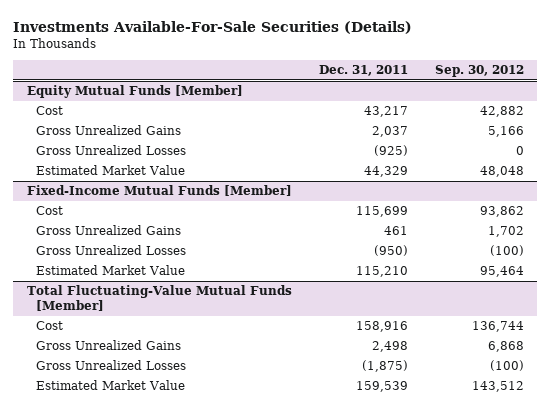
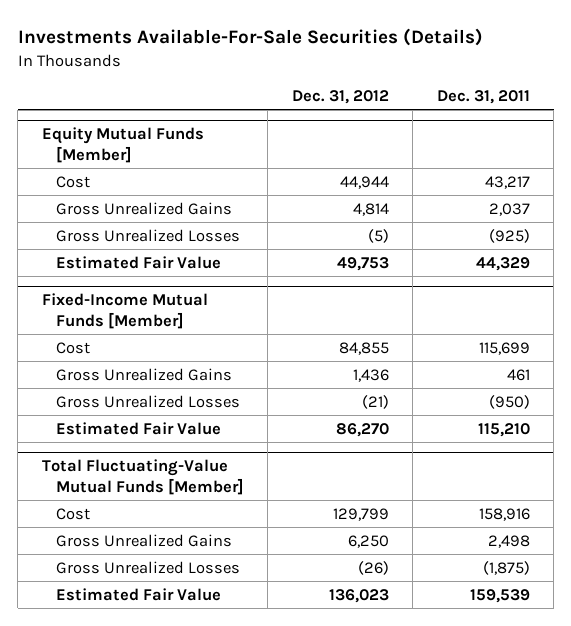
[434,64,524,77] Sep. 30, 2012 -> none
none -> [291,89,389,104] Dec. 31, 2012
[35,165,185,176] Estimated Market Value -> [55,255,221,269] Estimated Fair Value
[35,265,185,276] Estimated Market Value -> [55,421,221,435] Estimated Fair Value
[35,380,185,391] Estimated Market Value -> [55,587,221,601] Estimated Fair Value

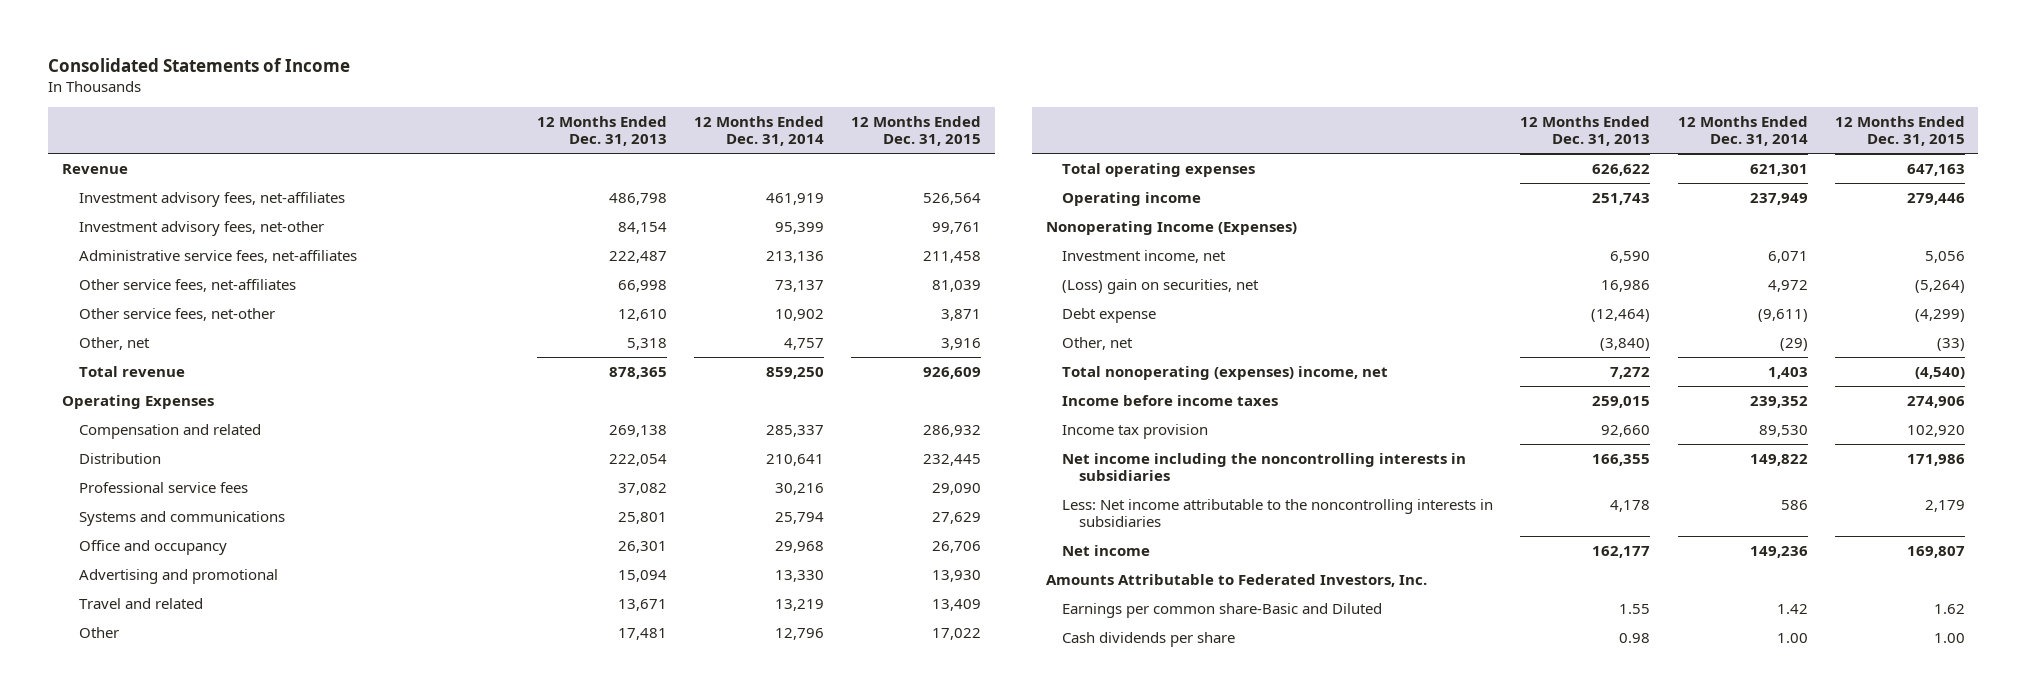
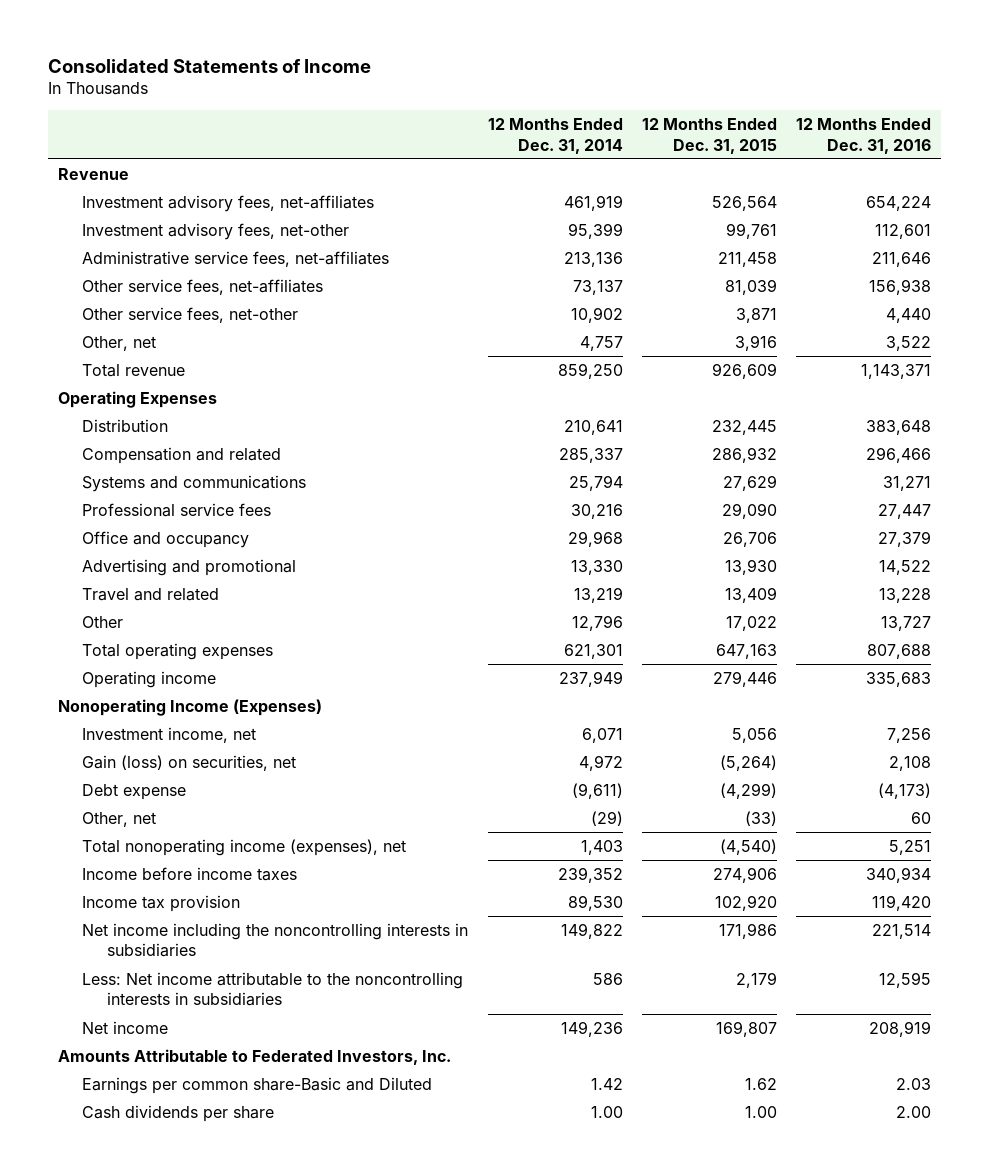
[536,115,667,147] 12 Months Ended Dec. 31, 2013 -> none
none -> [796,118,932,154] 12 Months Ended Dec. 31, 2016
[78,423,261,439] Compensation and related -> [82,446,282,464] Compensation and related
[78,481,248,493] Professional service fees -> [82,502,272,517] Professional service fees
[1062,278,1260,294] (Loss) gain on securities, net -> [82,754,297,771] Gain (loss) on securities, net
[1062,365,1389,380] Total nonoperating (expenses) income, net -> [82,838,407,856] Total nonoperating income (expenses), net

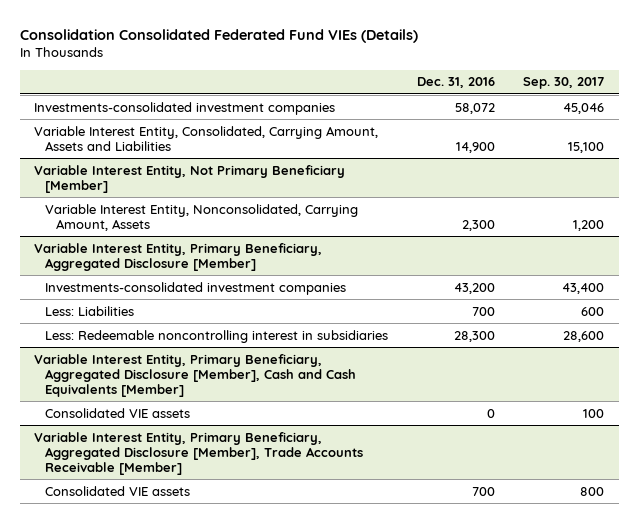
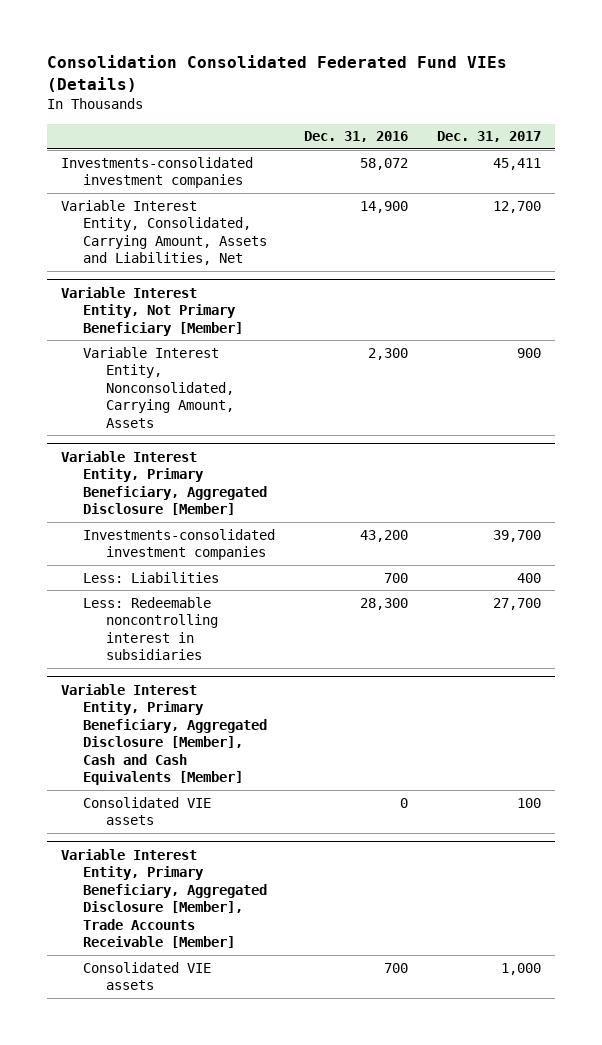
[523,77,605,90] Sep. 30, 2017 -> none
none -> [436,131,541,143] Dec. 31, 2017
[33,125,378,151] Variable Interest Entity, Consolidated, Carrying Amount, Assets and Liabilities -> [60,199,268,266] Variable Interest Entity, Consolidated, Carrying Amount, Assets and Liabilities, Net

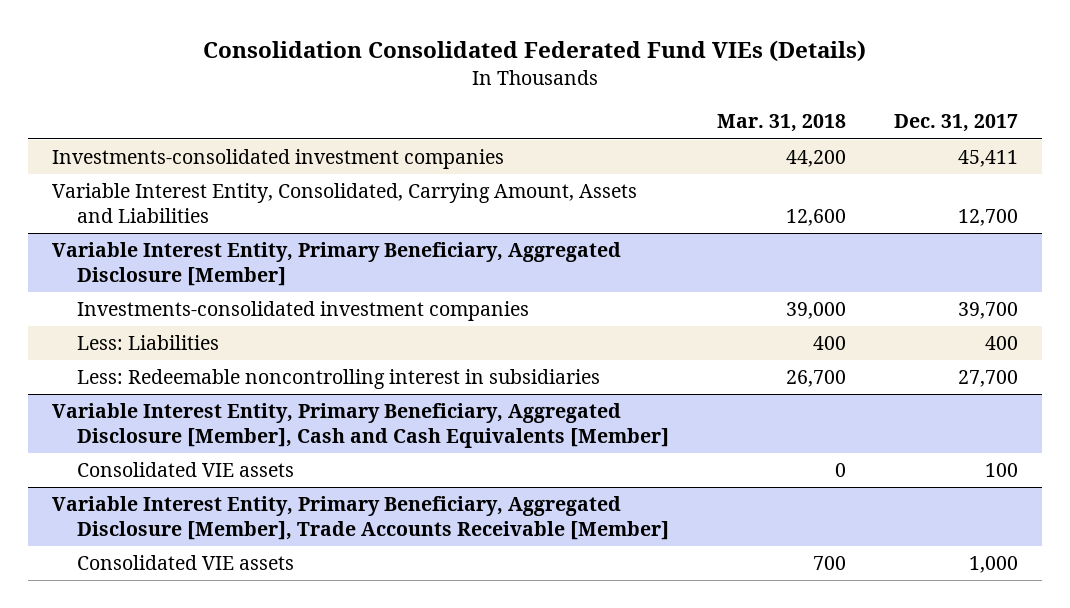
[304,131,409,143] Dec. 31, 2016 -> none
none -> [716,114,846,133] Mar. 31, 2018
[60,286,244,336] Variable Interest Entity, Not Primary Beneficiary [Member] -> none
[83,346,234,428] Variable Interest Entity, Nonconsolidated, Carrying Amount, Assets -> none
[60,199,268,266] Variable Interest Entity, Consolidated, Carrying Amount, Assets and Liabilities, Net -> [52,183,638,224] Variable Interest Entity, Consolidated, Carrying Amount, Assets and Liabilities

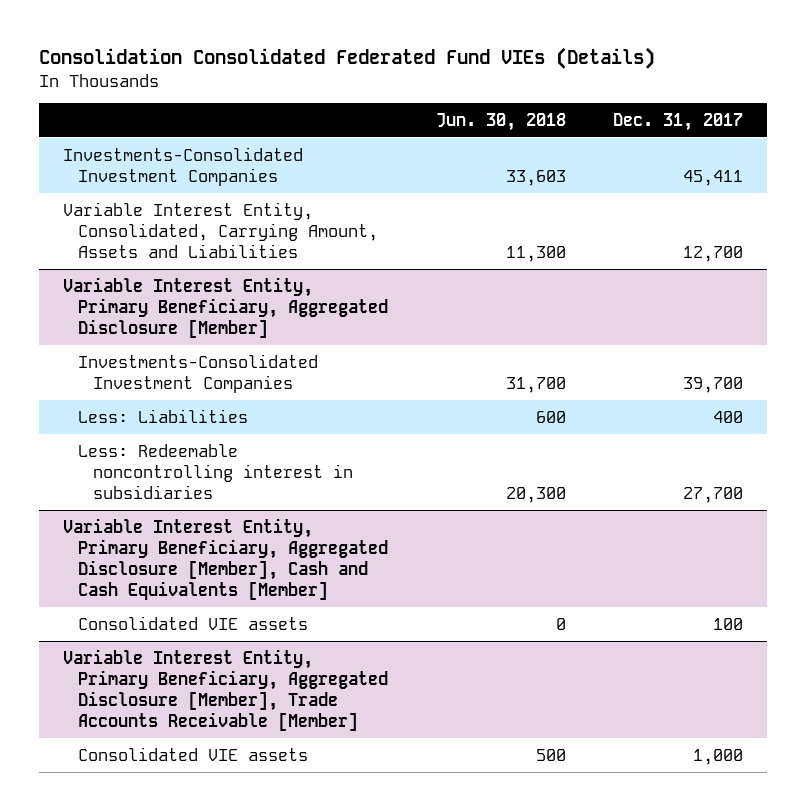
[716,114,846,133] Mar. 31, 2018 -> none
none -> [435,112,566,131] Jun. 30, 2018
[52,149,505,170] Investments-consolidated investment companies -> [62,146,303,186] Investments-Consolidated Investment Companies
[76,301,529,322] Investments-consolidated investment companies -> [77,353,318,393] Investments-Consolidated Investment Companies

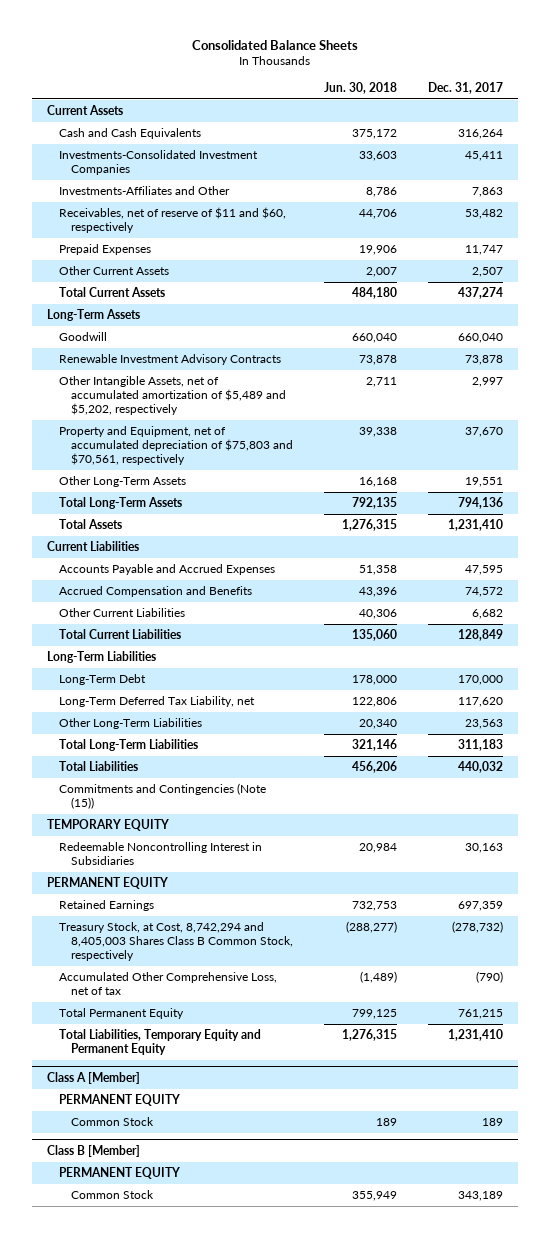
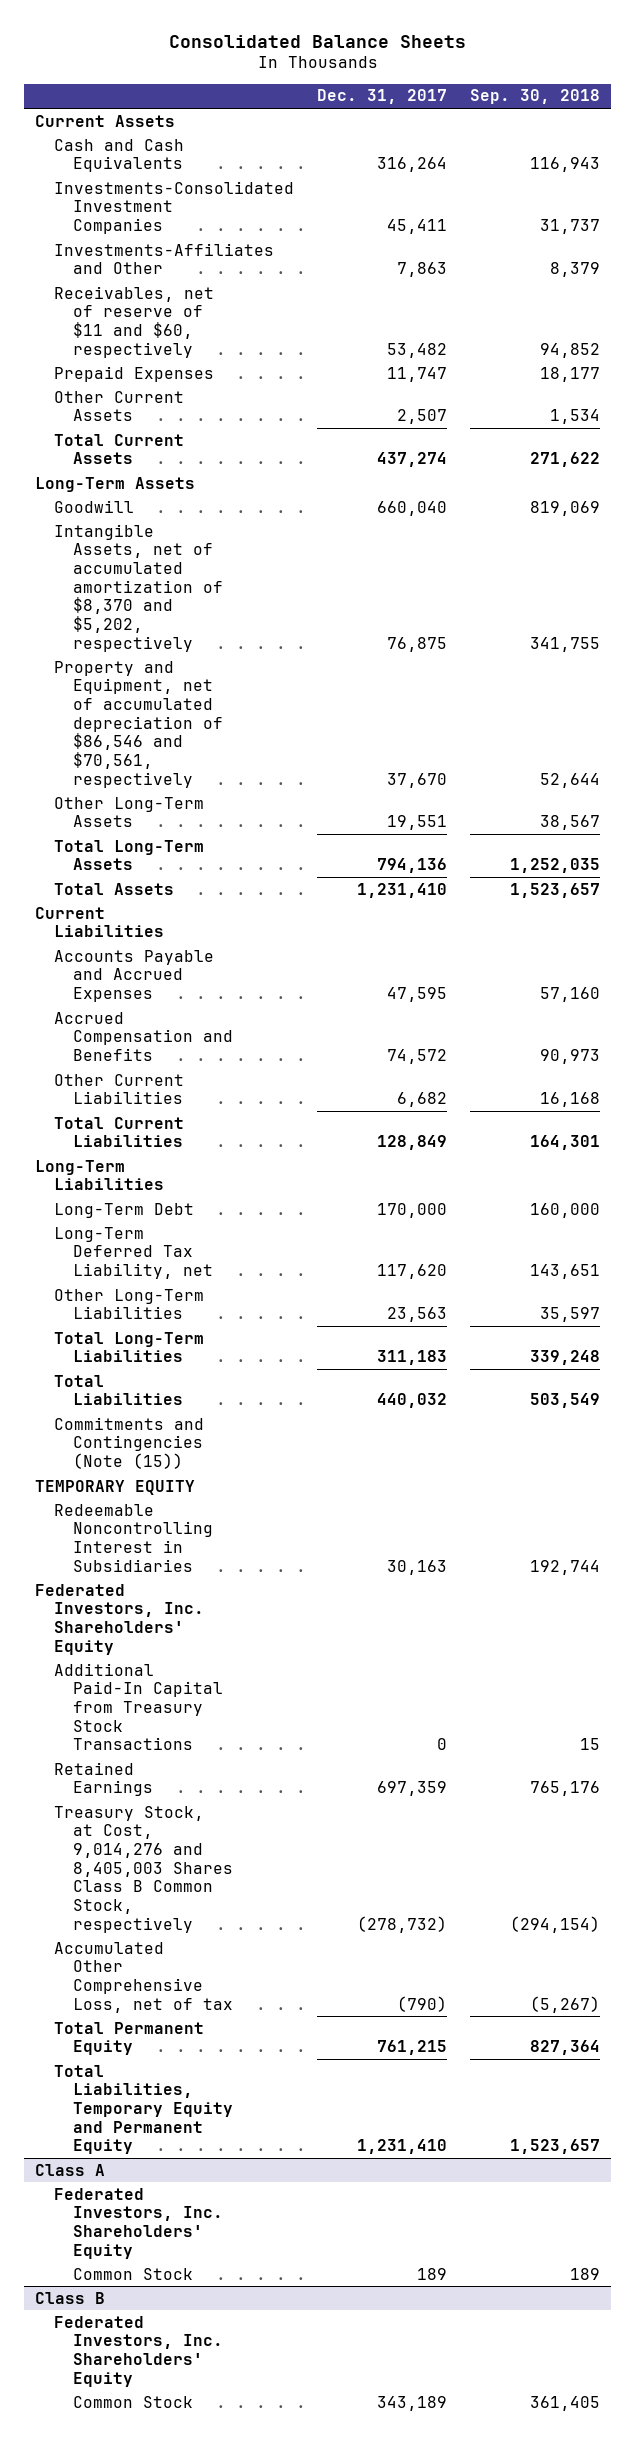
[324,81,398,94] Jun. 30, 2018 -> none
none -> [469,89,600,105] Sep. 30, 2018
[59,354,282,366] Renewable Investment Advisory Contracts -> none
[59,376,287,415] Other Intangible Assets, net of accumulated amortization of $5,489 and $5,202, respectively -> [54,523,224,652] Intangible Assets, net of accumulated amortization of $8,370 and $5,202, respectively
[471,377,503,388] 2,997 -> [387,636,448,652] 76,875
[59,426,294,465] Property and Equipment, net of accumulated depreciation of $75,803 and $70,561, respectively -> [54,660,224,788] Property and Equipment, net of accumulated depreciation of $86,546 and $70,561, respectively
[47,877,169,890] PERMANENT EQUITY -> none
none -> [35,1583,205,1655] Federated Investors, Inc. Shareholders' Equity
none -> [54,1662,224,1751] Additional Paid-In Capital from Treasury Stock Transactions
[59,922,294,961] Treasury Stock, at Cost, 8,742,294 and 8,405,003 Shares Class B Common Stock, respectively -> [54,1805,234,1933] Treasury Stock, at Cost, 9,014,276 and 8,405,003 Shares Class B Common Stock, respectively
[59,1094,181,1107] PERMANENT EQUITY -> none
[47,1072,141,1085] Class A [Member] -> [35,2163,106,2176] Class A
none -> [54,2187,224,2259] Federated Investors, Inc. Shareholders' Equity
[59,1167,181,1180] PERMANENT EQUITY -> none
[47,1145,141,1158] Class B [Member] -> [35,2291,106,2304] Class B
none -> [54,2315,224,2387] Federated Investors, Inc. Shareholders' Equity

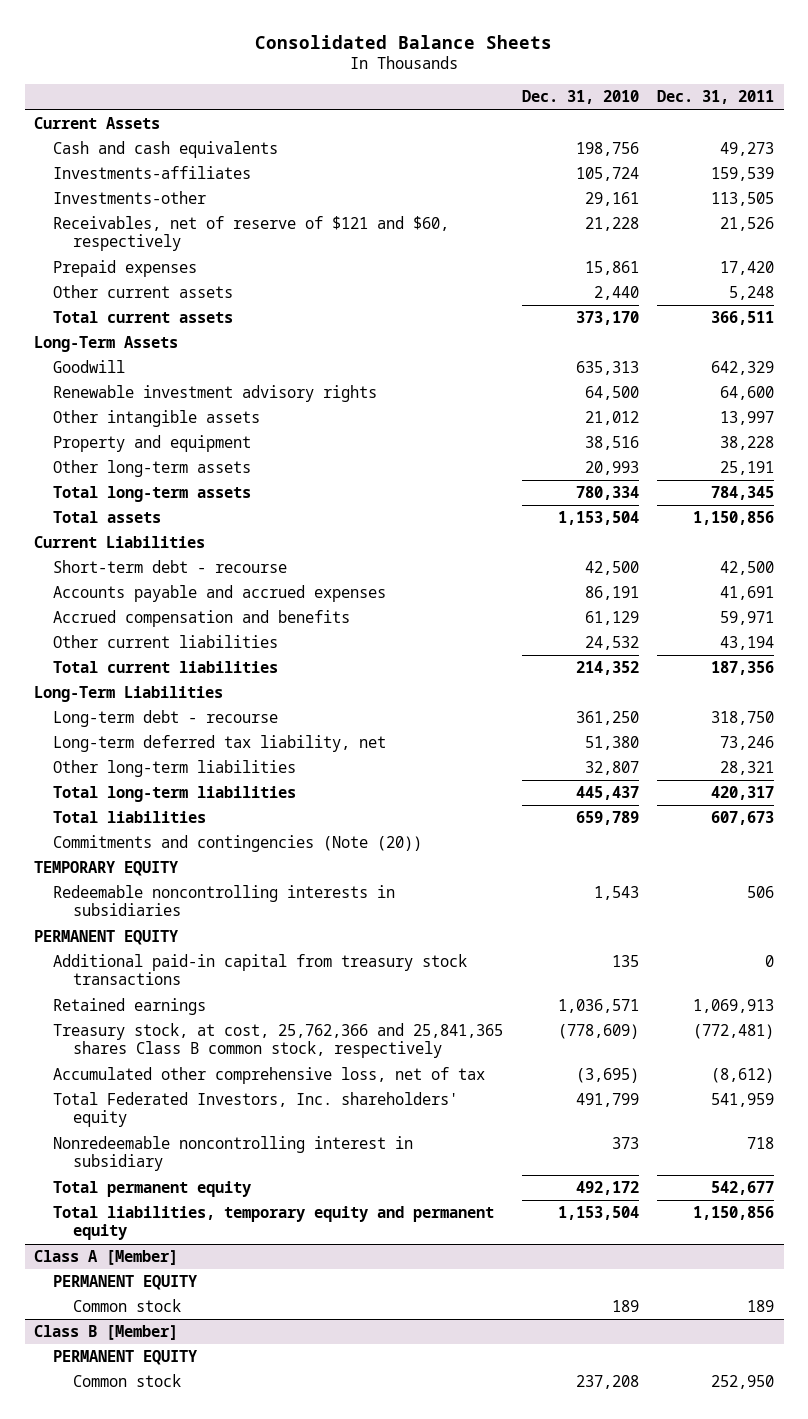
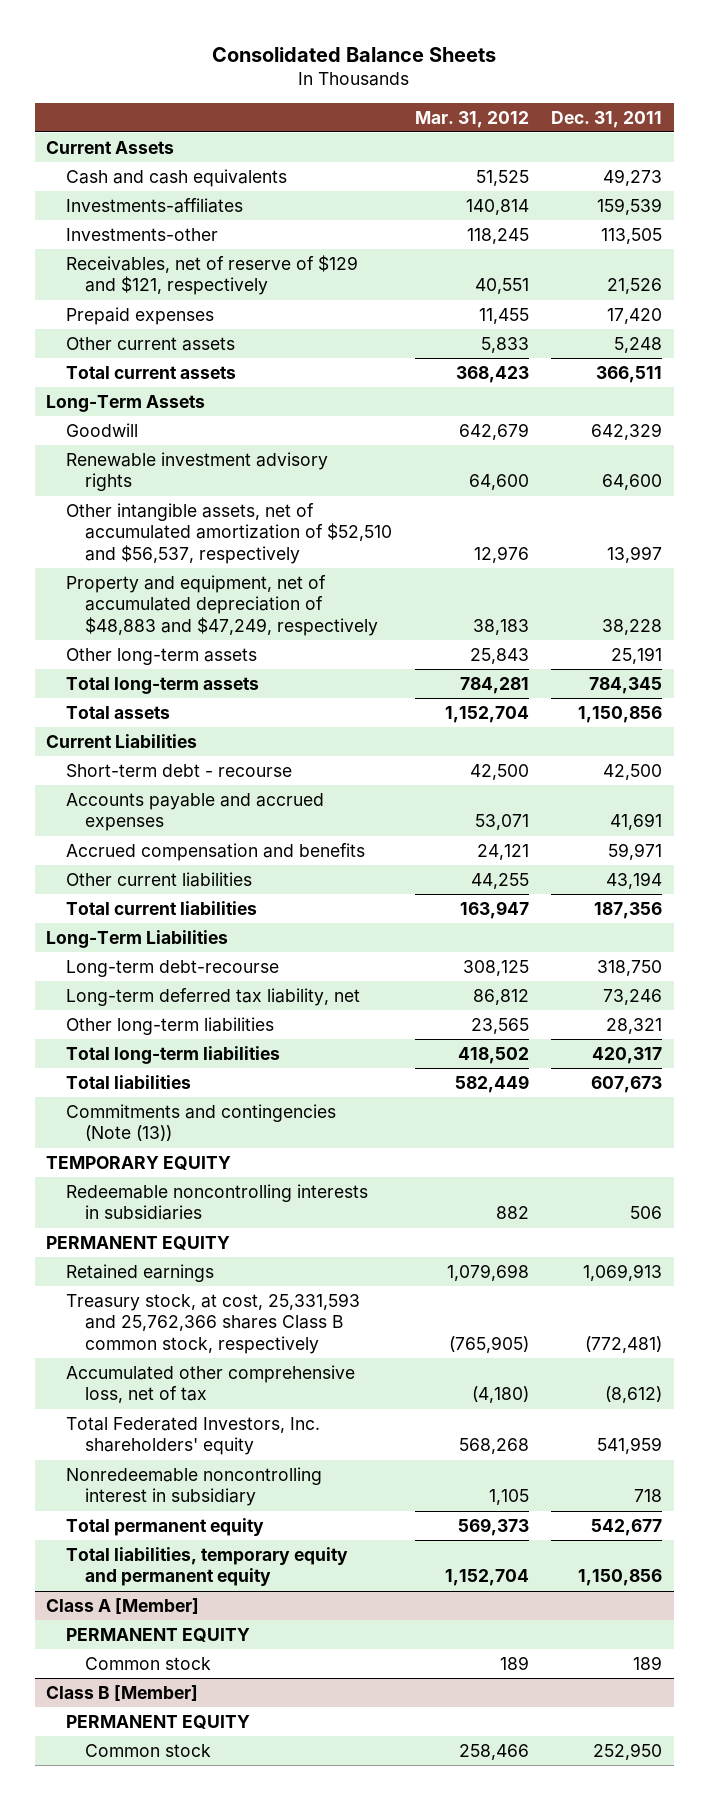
[521,90,639,105] Dec. 31, 2010 -> none
none -> [414,110,529,128] Mar. 31, 2012
[53,216,450,252] Receivables, net of reserve of $121 and $60, respectively -> [65,254,358,296] Receivables, net of reserve of $129 and $121, respectively
[53,410,261,428] Other intangible assets -> [65,502,392,565] Other intangible assets, net of accumulated amortization of $52,510 and $56,537, respectively
[53,435,252,453] Property and equipment -> [65,574,378,637] Property and equipment, net of accumulated depreciation of $48,883 and $47,249, respectively
[53,710,279,728] Long-term debt - recourse -> [65,959,279,977] Long-term debt-recourse
[53,835,423,853] Commitments and contingencies (Note (20)) -> [65,1103,336,1142] Commitments and contingencies (Note (13))
[53,954,468,986] Additional paid-in capital from treasury stock transactions -> none
[53,1023,504,1059] Treasury stock, at cost, 25,762,366 and 25,841,365 shares Class B common stock, respectively -> [65,1292,360,1355] Treasury stock, at cost, 25,331,593 and 25,762,366 shares Class B common stock, respectively

